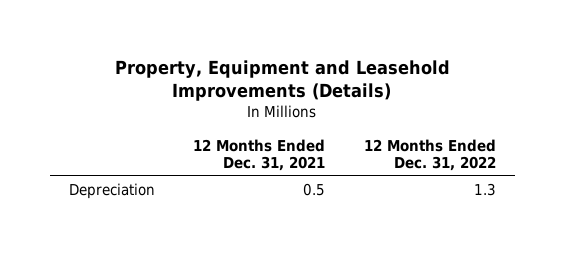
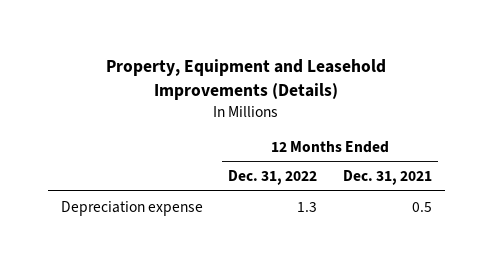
[69,183,156,200] Depreciation -> [60,200,203,216] Depreciation expense

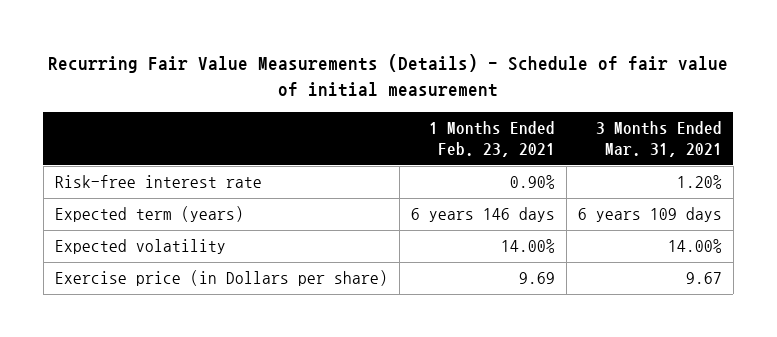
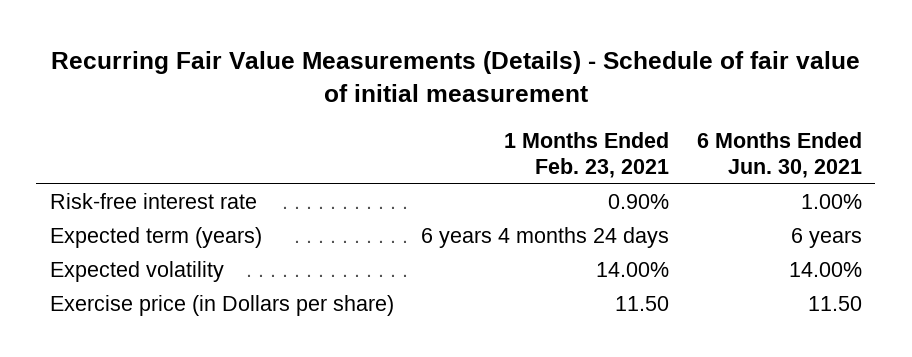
[595,120,722,158] 3 Months Ended Mar. 31, 2021 -> none
none -> [696,131,862,179] 6 Months Ended Jun. 30, 2021
[410,207,555,223] 6 years 146 days -> [421,227,670,249] 6 years 4 months 24 days
[518,272,555,285] 9.69 -> [615,296,670,312] 11.50

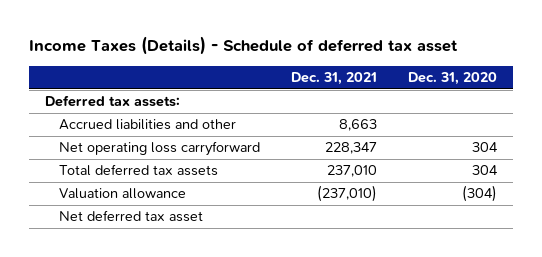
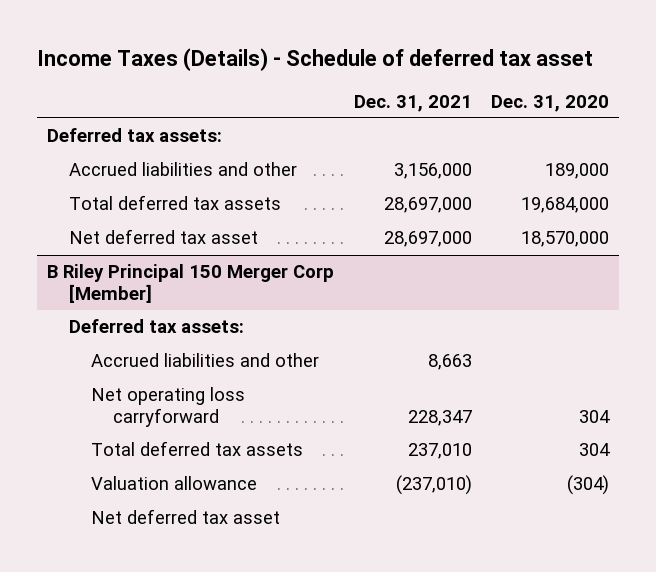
none -> [68,162,297,177] Accrued liabilities and other
none -> [68,195,281,211] Total deferred tax assets
none -> [68,229,258,245] Net deferred tax asset
none -> [46,264,334,304] B Riley Principal 150 Merger Corp [Member]
none -> [68,319,244,334] Deferred tax assets:

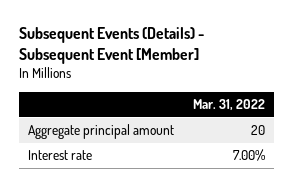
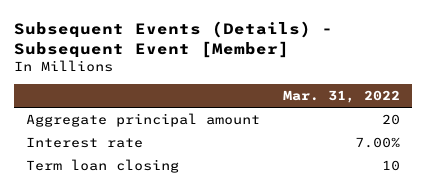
none -> [25,159,179,174] Term loan closing

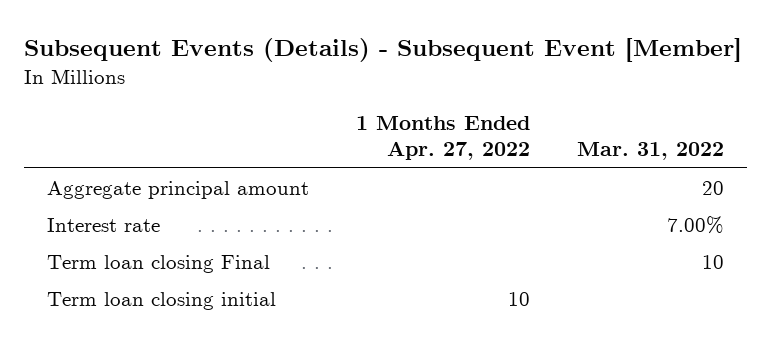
none -> [356,116,531,161] 1 Months Ended Apr. 27, 2022
[25,159,179,174] Term loan closing -> [47,254,271,273] Term loan closing Final
none -> [47,291,277,310] Term loan closing initial

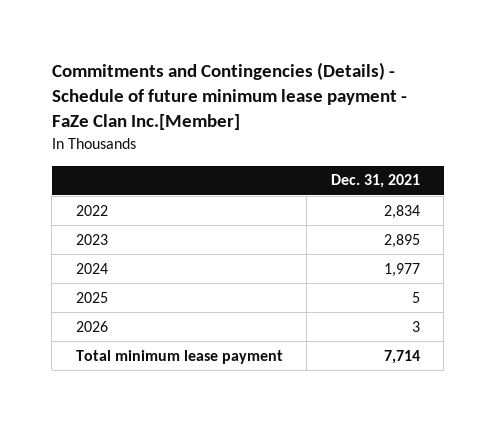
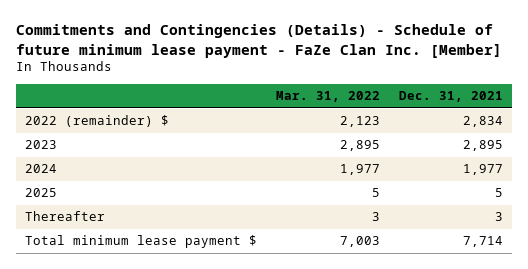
[51,62,407,131] Commitments and Contingencies (Details) - Schedule of future minimum lease payment - FaZe Clan Inc.[Member] -> [15,24,502,58] Commitments and Contingencies (Details) - Schedule of future minimum lease payment - FaZe Clan Inc. [Member]
none -> [276,91,381,103] Mar. 31, 2022
[75,204,108,216] 2022 -> [25,115,170,128] 2022 (remainder) $
[75,320,108,332] 2026 -> [25,211,106,222] Thereafter
[75,349,283,364] Total minimum lease payment -> [25,235,258,249] Total minimum lease payment $

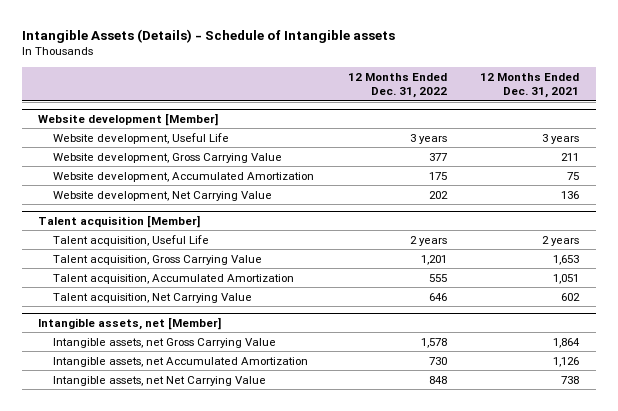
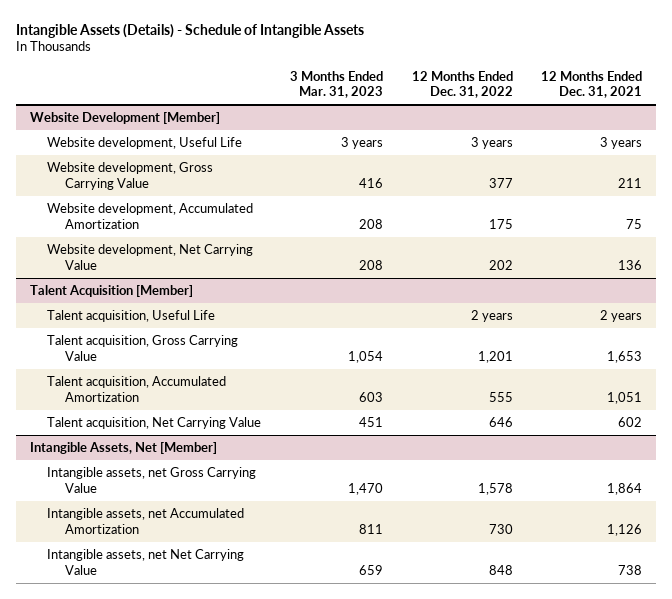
[21,28,395,43] Intangible Assets (Details) - Schedule of Intangible assets -> [15,23,364,38] Intangible Assets (Details) - Schedule of Intangible Assets
none -> [289,70,383,99] 3 Months Ended Mar. 31, 2023
[38,113,219,127] Website development [Member] -> [29,111,220,124] Website Development [Member]
[38,215,201,229] Talent acquisition [Member] -> [29,284,193,297] Talent Acquisition [Member]
[38,317,222,331] Intangible assets, net [Member] -> [29,441,217,454] Intangible Assets, Net [Member]

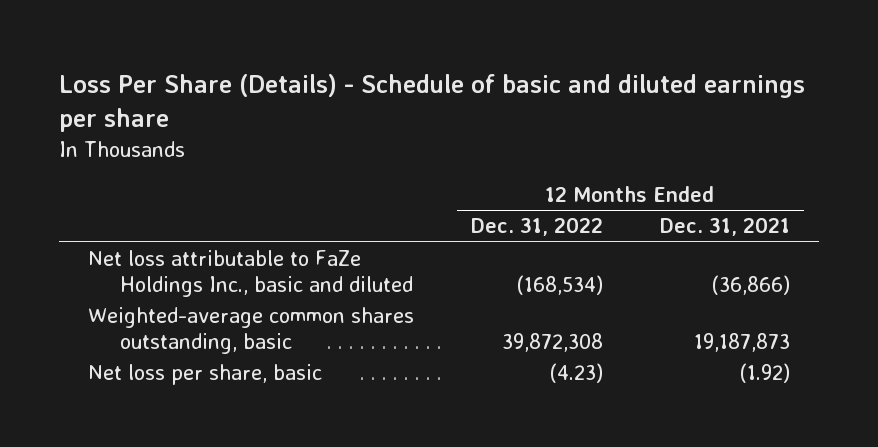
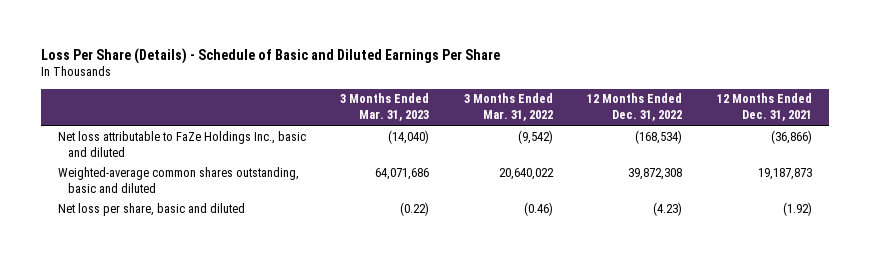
[59,74,806,133] Loss Per Share (Details) - Schedule of basic and diluted earnings per share -> [40,47,500,64] Loss Per Share (Details) - Schedule of Basic and Diluted Earnings Per Share
none -> [340,93,430,122] 3 Months Ended Mar. 31, 2023
none -> [463,93,553,122] 3 Months Ended Mar. 31, 2022
[87,307,414,354] Weighted-average common shares outstanding, basic -> [58,166,300,193] Weighted-average common shares outstanding, basic and diluted
[87,364,322,386] Net loss per share, basic -> [58,202,246,216] Net loss per share, basic and diluted

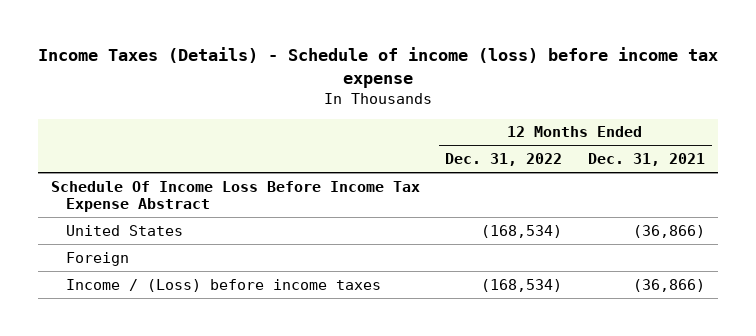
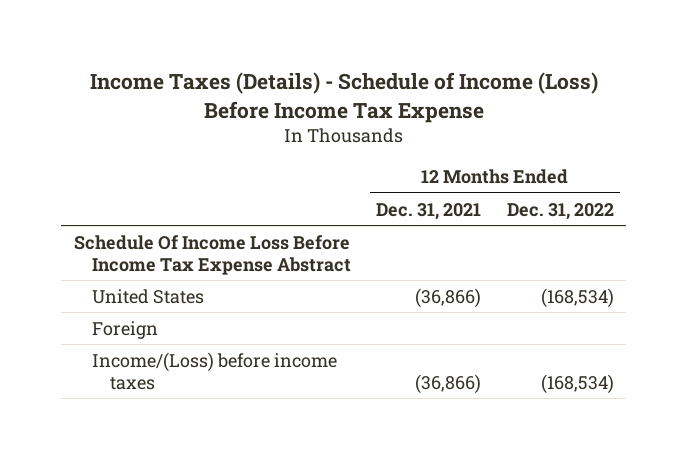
[37,46,718,88] Income Taxes (Details) - Schedule of income (loss) before income tax expense -> [89,72,598,123] Income Taxes (Details) - Schedule of Income (Loss) Before Income Tax Expense
[66,278,382,292] Income / (Loss) before income taxes -> [91,351,337,390] Income/(Loss) before income taxes

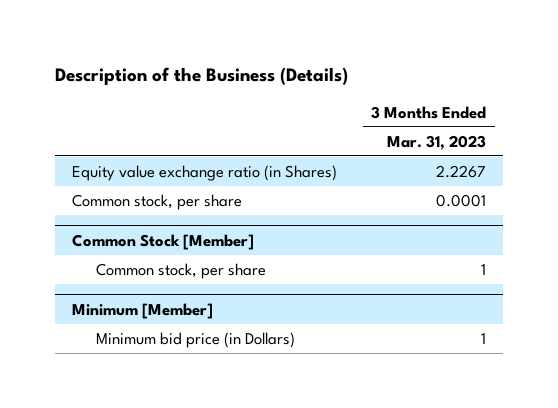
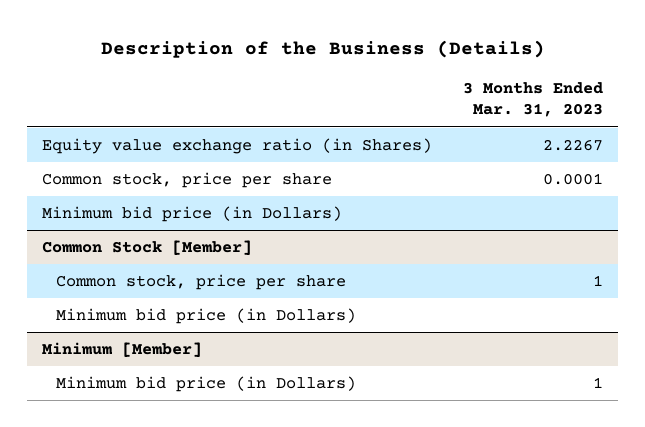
[72,194,243,211] Common stock, per share -> [42,172,333,189] Common stock, price per share
none -> [42,206,343,223] Minimum bid price (in Dollars)
[95,263,266,280] Common stock, per share -> [56,274,347,291] Common stock, price per share
none -> [56,308,357,325] Minimum bid price (in Dollars)

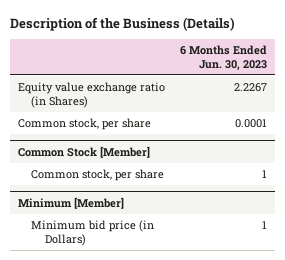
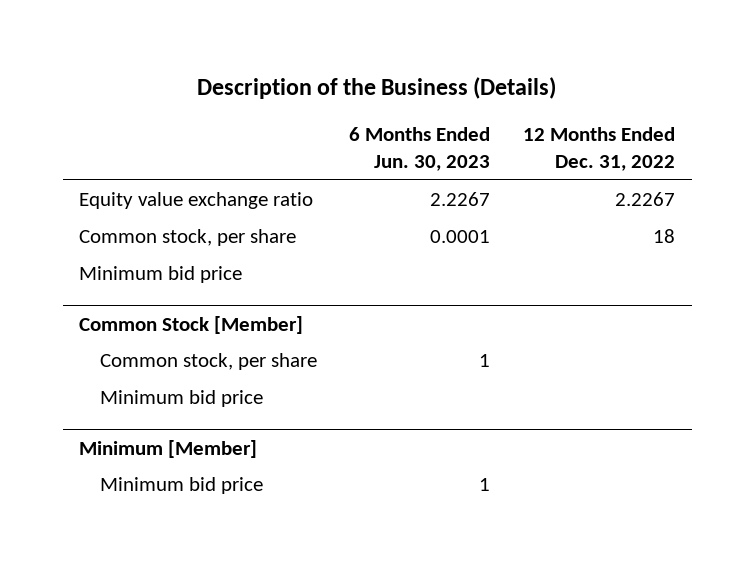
none -> [523,127,676,172] 12 Months Ended Dec. 31, 2022
[17,81,165,108] Equity value exchange ratio (in Shares) -> [79,192,314,210] Equity value exchange ratio
none -> [79,266,243,284] Minimum bid price
none -> [99,390,263,408] Minimum bid price
[31,219,155,246] Minimum bid price (in Dollars) -> [99,477,263,495] Minimum bid price

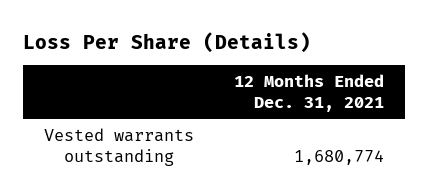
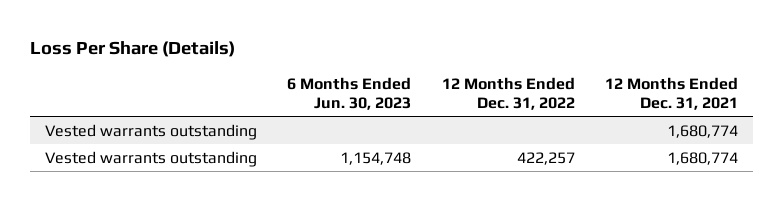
none -> [287,76,412,111] 6 Months Ended Jun. 30, 2023
none -> [441,76,575,111] 12 Months Ended Dec. 31, 2022
none -> [44,150,257,167] Vested warrants outstanding

